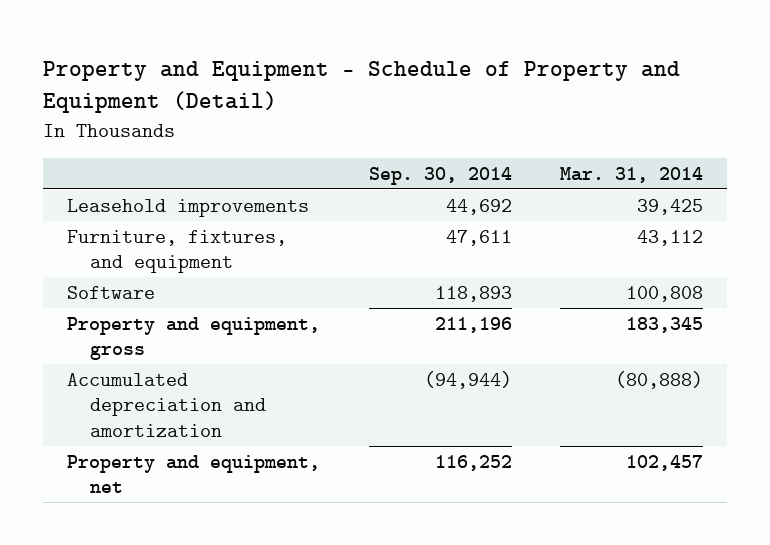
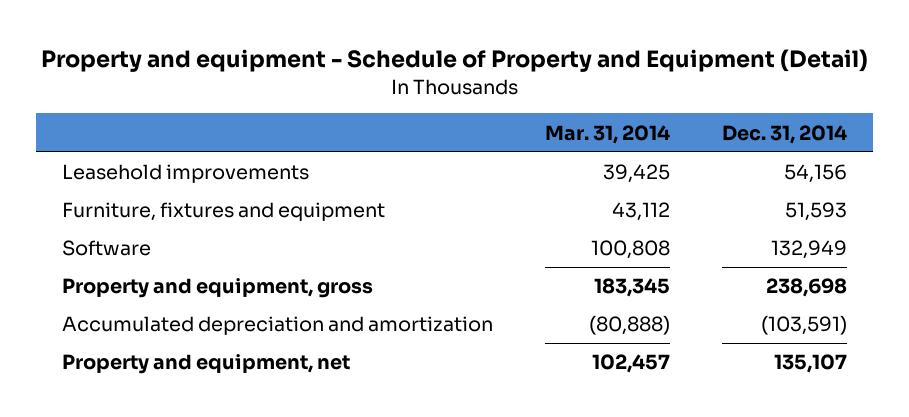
[43,60,681,114] Property and Equipment - Schedule of Property and Equipment (Detail) -> [40,49,868,73] Property and equipment - Schedule of Property and Equipment (Detail)
[368,166,512,185] Sep. 30, 2014 -> none
none -> [721,124,847,144] Dec. 31, 2014
[67,229,288,274] Furniture, fixtures, and equipment -> [62,202,386,222] Furniture, fixtures and equipment

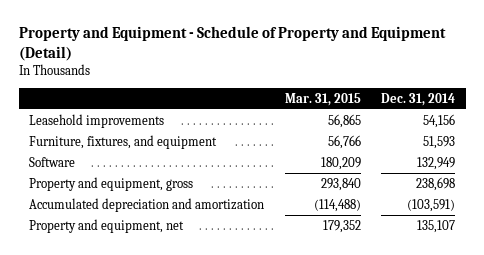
[40,49,868,73] Property and equipment - Schedule of Property and Equipment (Detail) -> [18,26,446,62] Property and Equipment - Schedule of Property and Equipment (Detail)
[545,124,671,144] Mar. 31, 2014 -> none
none -> [284,92,361,106] Mar. 31, 2015
[62,202,386,222] Furniture, fixtures and equipment -> [29,134,218,149] Furniture, fixtures, and equipment

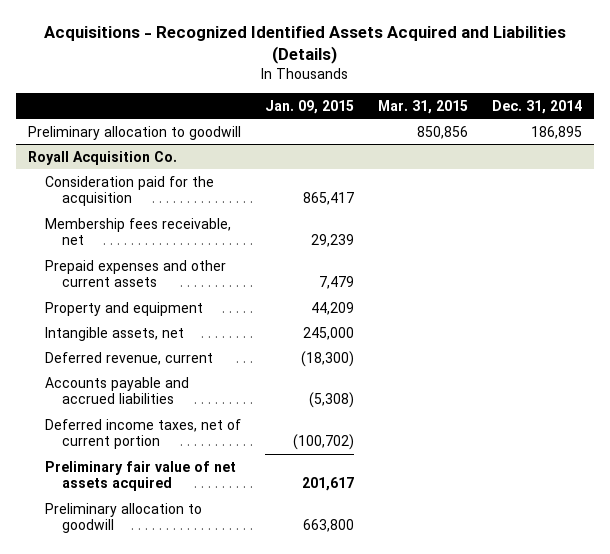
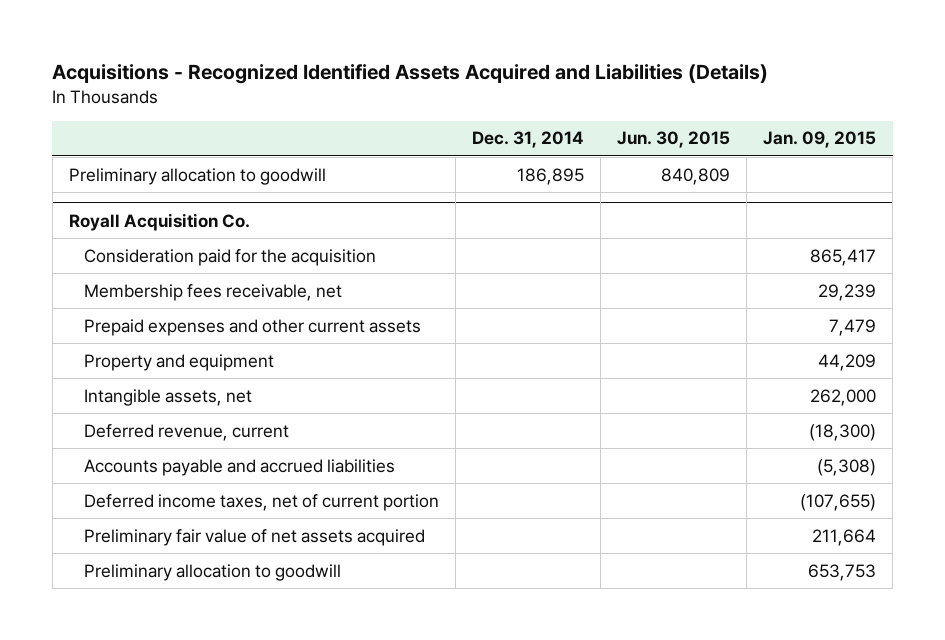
[378,99,469,114] Mar. 31, 2015 -> none
none -> [617,131,731,149] Jun. 30, 2015
[302,326,354,340] 245,000 -> [810,388,877,406] 262,000
[292,434,354,451] (100,702) -> [800,493,877,511] (107,655)
[301,477,354,492] 201,617 -> [812,528,877,546] 211,664
[302,519,354,533] 663,800 -> [808,563,877,581] 653,753

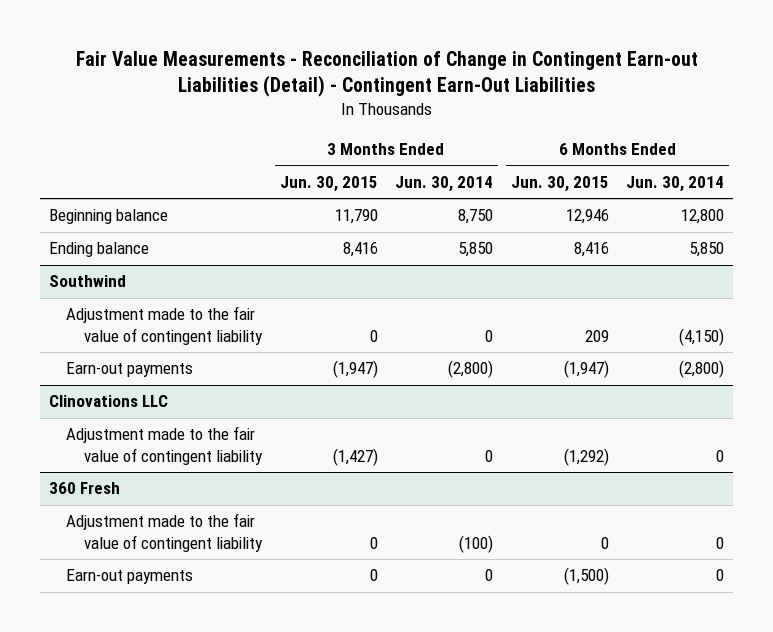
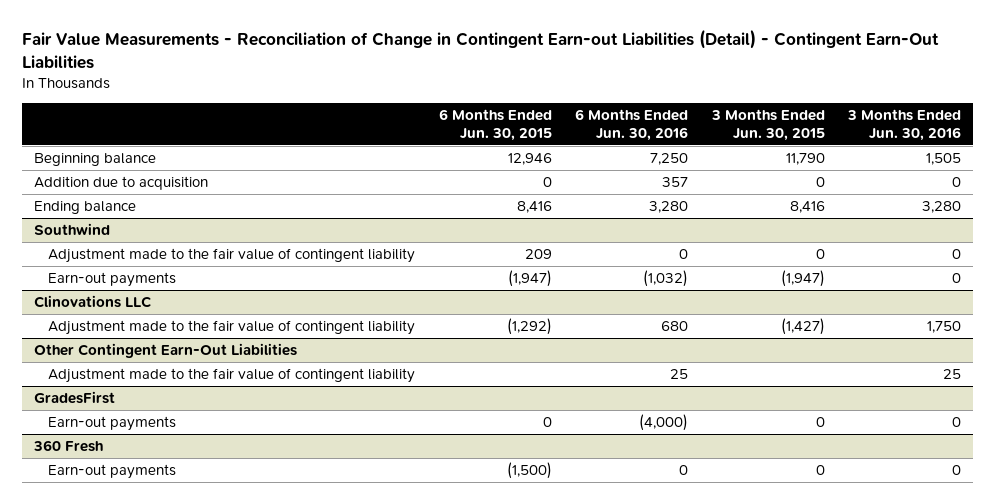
[395,175,494,192] Jun. 30, 2014 -> none
[626,175,725,192] Jun. 30, 2014 -> none
none -> [575,109,689,141] 6 Months Ended Jun. 30, 2016
none -> [847,109,962,141] 3 Months Ended Jun. 30, 2016
none -> [34,175,209,190] Addition due to acquisition
none -> [34,342,298,358] Other Contingent Earn-Out Liabilities
none -> [47,367,415,383] Adjustment made to the fair value of contingent liability
none -> [34,390,116,404] GradesFirst
none -> [47,415,176,431] Earn-out payments
[66,513,263,552] Adjustment made to the fair value of contingent liability -> none

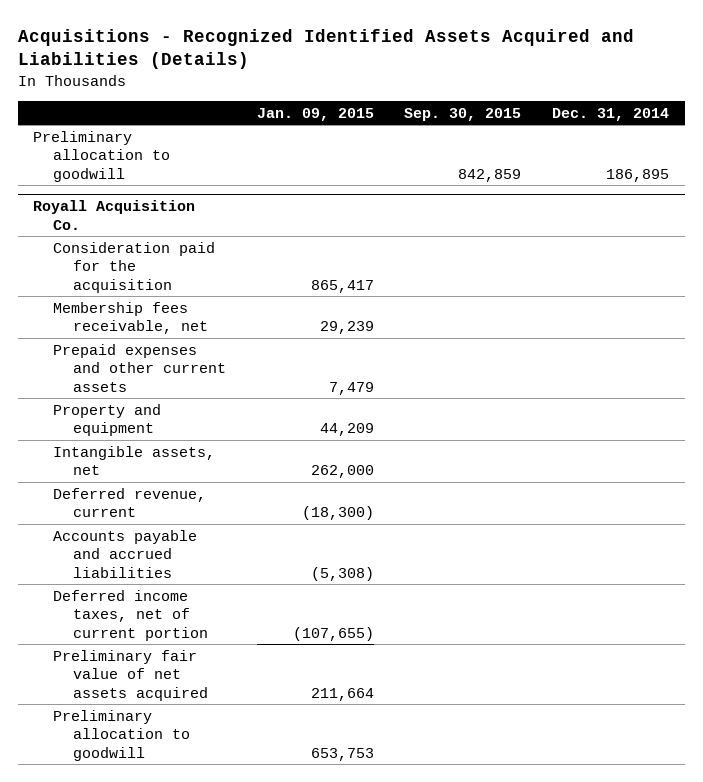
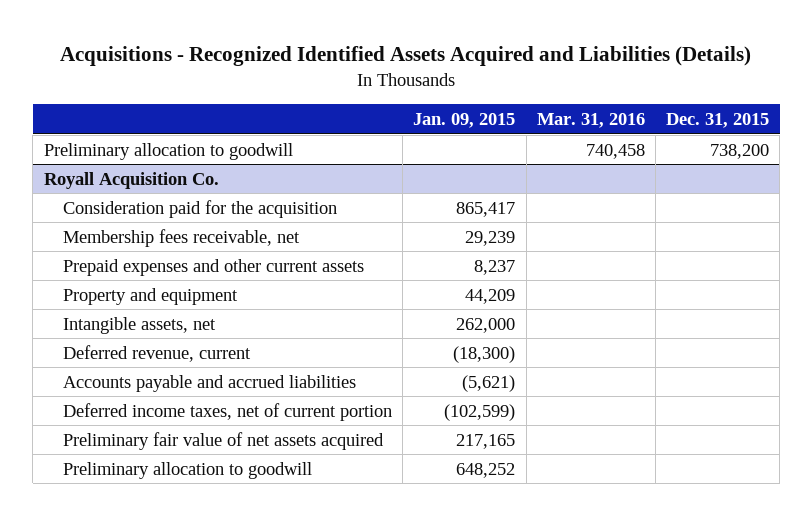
[404,107,522,121] Sep. 30, 2015 -> none
[552,107,670,121] Dec. 31, 2014 -> none
none -> [536,112,645,128] Mar. 31, 2016
none -> [665,112,769,128] Dec. 31, 2015
[328,382,374,396] 7,479 -> [474,259,516,275] 8,237
[310,567,374,582] (5,308) -> [462,374,516,392] (5,621)
[292,627,374,642] (107,655) -> [444,403,516,421] (102,599)
[310,688,374,702] 211,664 -> [456,433,516,449] 217,165
[310,748,374,762] 653,753 -> [456,462,516,478] 648,252

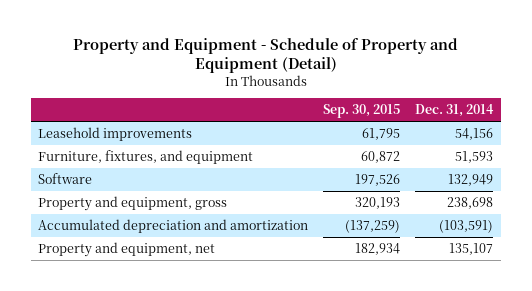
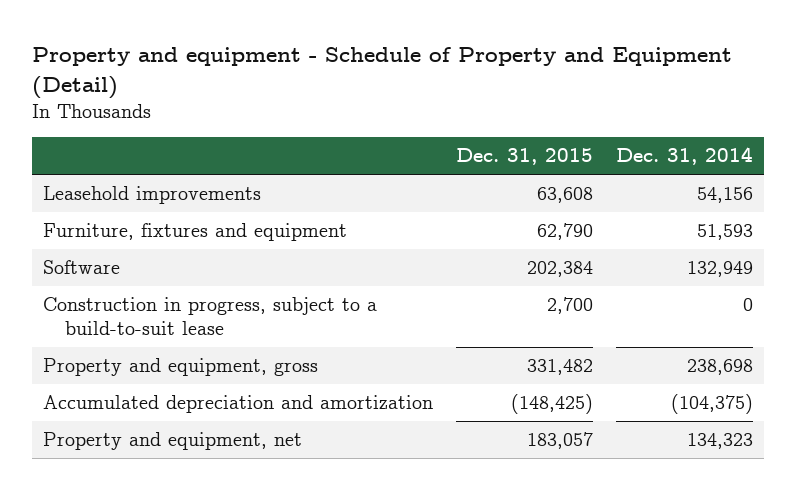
[72,37,458,74] Property and Equipment - Schedule of Property and Equipment (Detail) -> [31,46,732,99] Property and equipment - Schedule of Property and Equipment (Detail)
[323,104,401,119] Sep. 30, 2015 -> none
none -> [456,148,594,166] Dec. 31, 2015
[38,150,254,165] Furniture, fixtures, and equipment -> [43,223,348,242] Furniture, fixtures and equipment
none -> [43,297,378,335] Construction in progress, subject to a build-to-suit lease
[439,220,494,234] (103,591) -> [670,394,753,415] (104,375)
[449,243,494,256] 135,107 -> [686,433,753,450] 134,323

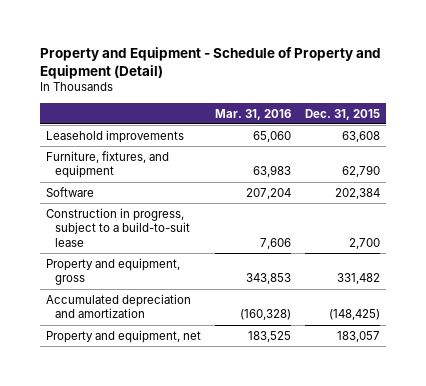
[31,46,732,99] Property and equipment - Schedule of Property and Equipment (Detail) -> [39,46,381,79] Property and Equipment - Schedule of Property and Equipment (Detail)
[615,147,753,166] Dec. 31, 2014 -> none
none -> [214,108,291,120] Mar. 31, 2016
[43,223,348,242] Furniture, fixtures and equipment -> [46,150,170,179] Furniture, fixtures, and equipment

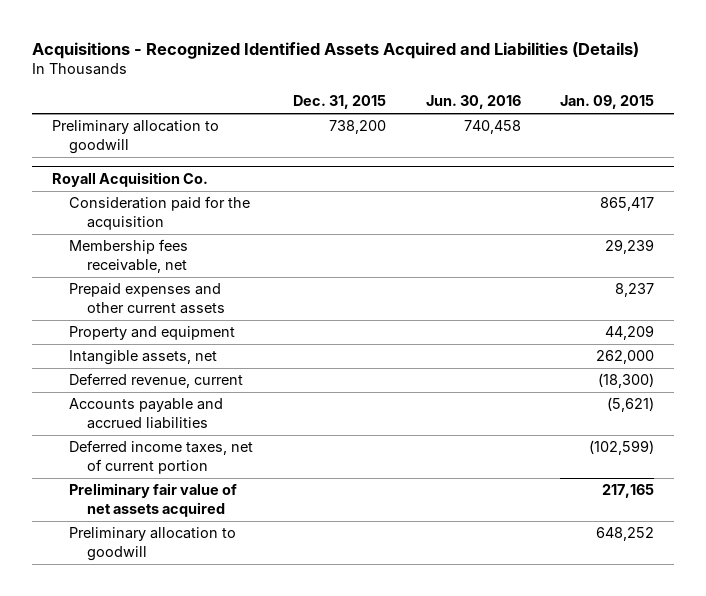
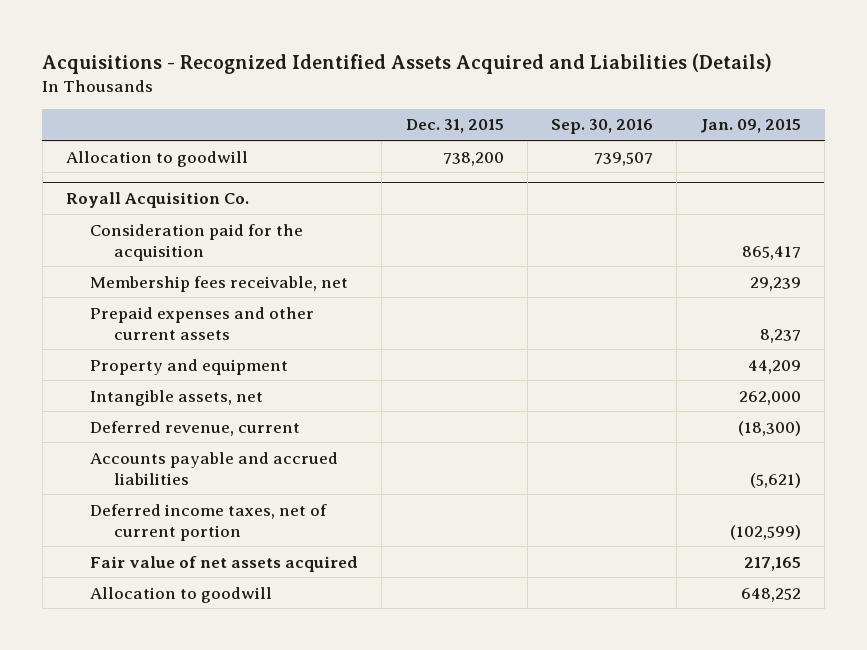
[425,95,521,110] Jun. 30, 2016 -> none
none -> [550,119,653,135] Sep. 30, 2016
[52,120,220,155] Preliminary allocation to goodwill -> [65,150,248,167] Allocation to goodwill
[69,483,238,518] Preliminary fair value of net assets acquired -> [90,555,359,572] Fair value of net assets acquired
[69,527,237,562] Preliminary allocation to goodwill -> [90,586,273,603] Allocation to goodwill

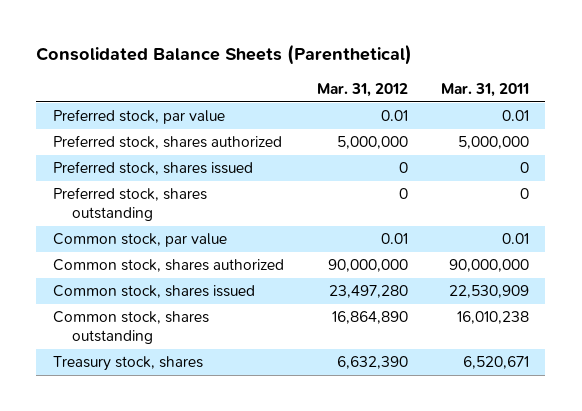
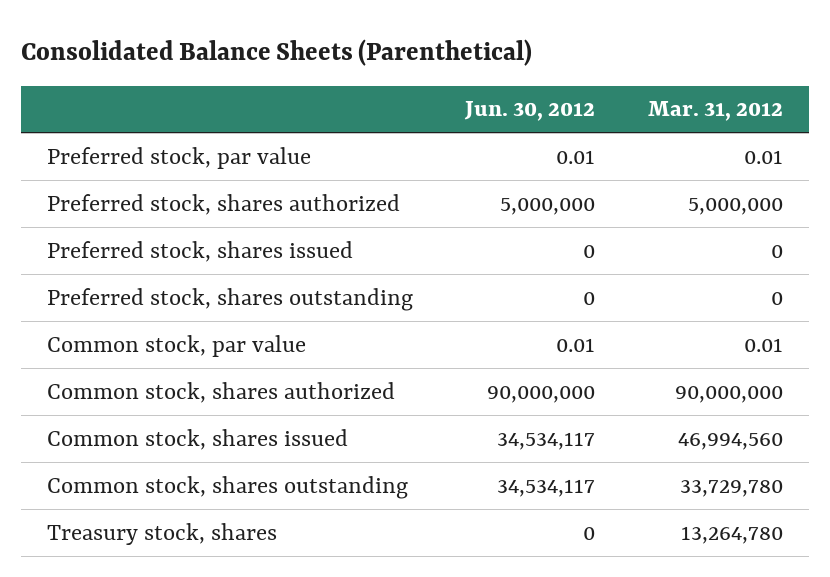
[440,83,529,98] Mar. 31, 2011 -> none
none -> [464,101,596,122] Jun. 30, 2012
[328,285,408,299] 23,497,280 -> [677,432,783,450] 46,994,560
[331,311,408,325] 16,864,890 -> [679,479,783,497] 33,729,780
[336,356,408,370] 6,632,390 -> [680,525,783,544] 13,264,780

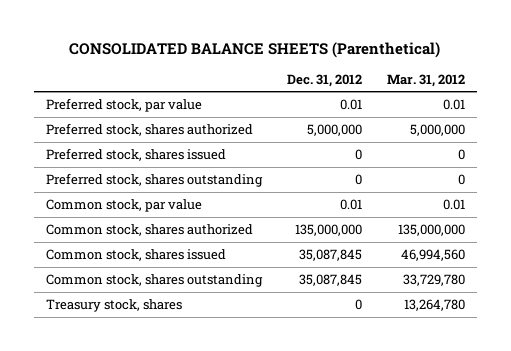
[21,39,533,67] Consolidated Balance Sheets (Parenthetical) -> [69,41,441,58] CONSOLIDATED BALANCE SHEETS (Parenthetical)
[464,101,596,122] Jun. 30, 2012 -> none
none -> [286,73,362,87] Dec. 31, 2012
[674,385,783,403] 90,000,000 -> [397,223,465,236] 135,000,000

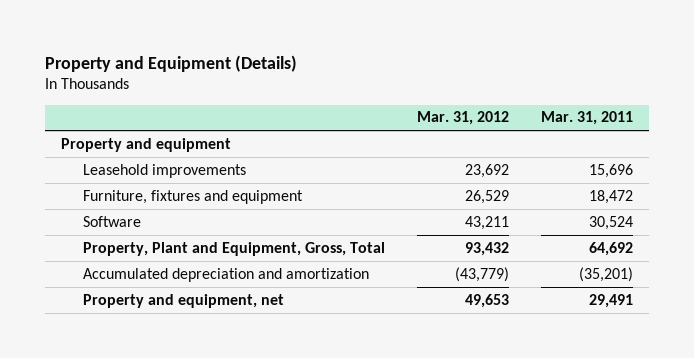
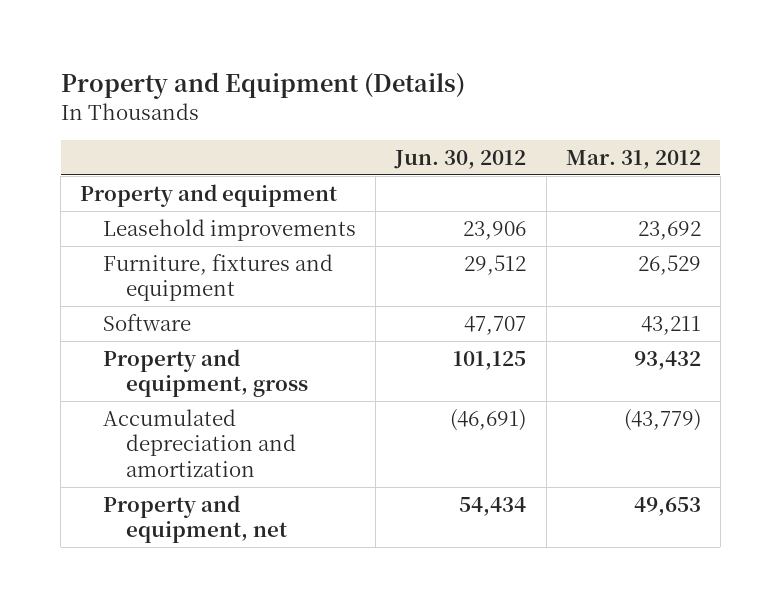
[541,111,634,126] Mar. 31, 2011 -> none
none -> [394,150,527,170] Jun. 30, 2012
[82,241,385,256] Property, Plant and Equipment, Gross, Total -> [103,348,308,398] Property and equipment, gross

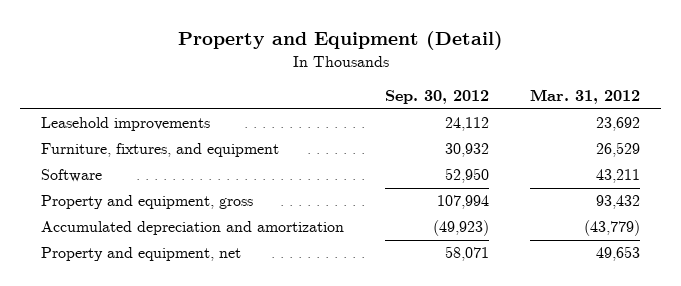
[60,72,465,100] Property and Equipment (Details) -> [177,31,503,51] Property and Equipment (Detail)
[394,150,527,170] Jun. 30, 2012 -> none
none -> [385,90,490,105] Sep. 30, 2012
[80,183,338,207] Property and equipment -> none
[103,253,334,302] Furniture, fixtures and equipment -> [40,143,279,158] Furniture, fixtures, and equipment

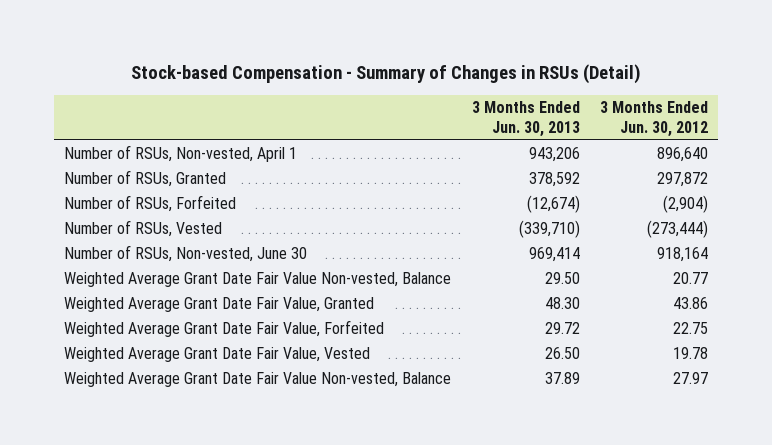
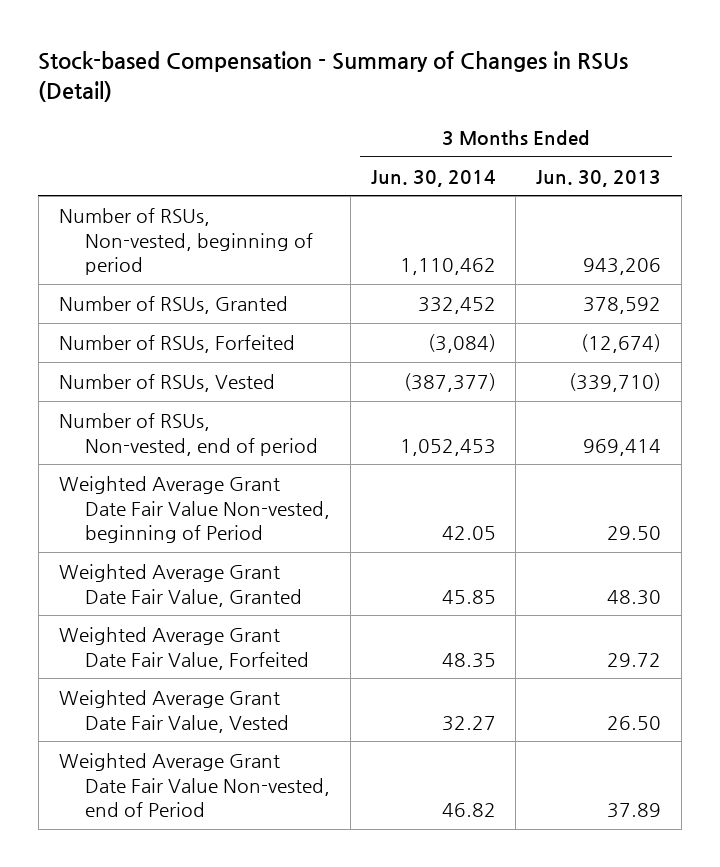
[600,100,709,137] 3 Months Ended Jun. 30, 2012 -> none
none -> [370,169,496,187] Jun. 30, 2014
[64,145,298,163] Number of RSUs, Non-vested, April 1 -> [58,208,313,276] Number of RSUs, Non-vested, beginning of period
[64,245,308,263] Number of RSUs, Non-vested, June 30 -> [58,413,318,456] Number of RSUs, Non-vested, end of period
[64,272,452,288] Weighted Average Grant Date Fair Value Non-vested, Balance -> [58,476,330,544] Weighted Average Grant Date Fair Value Non-vested, beginning of Period
[64,372,452,388] Weighted Average Grant Date Fair Value Non-vested, Balance -> [58,753,330,818] Weighted Average Grant Date Fair Value Non-vested, end of Period

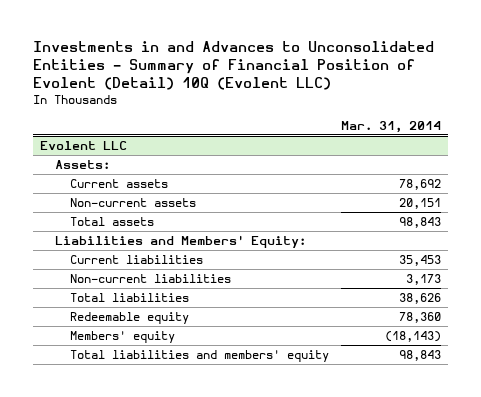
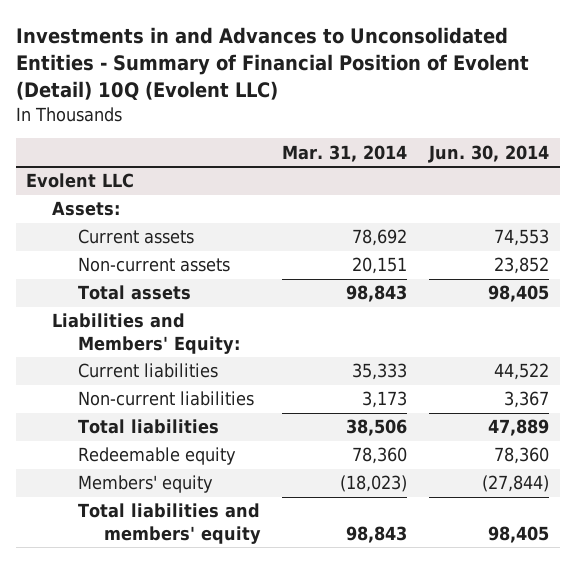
none -> [427,144,549,163] Jun. 30, 2014
[399,254,442,266] 35,453 -> [352,363,408,381] 35,333
[399,292,442,304] 38,626 -> [346,419,408,437] 38,506
[385,330,442,342] (18,143) -> [340,475,408,493] (18,023)

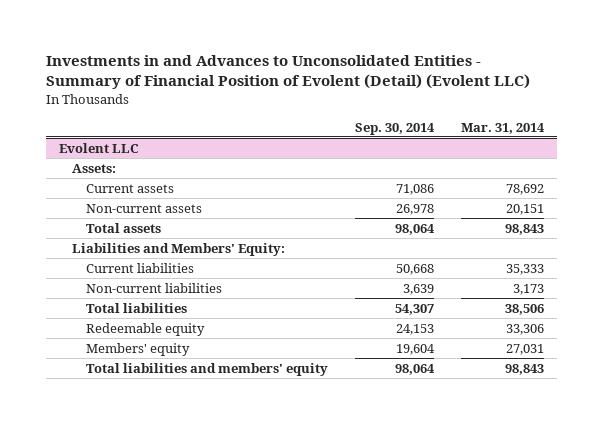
[15,26,529,101] Investments in and Advances to Unconsolidated Entities - Summary of Financial Position of Evolent (Detail) 10Q (Evolent LLC) -> [45,55,530,90] Investments in and Advances to Unconsolidated Entities - Summary of Financial Position of Evolent (Detail) (Evolent LLC)
[427,144,549,163] Jun. 30, 2014 -> none
none -> [354,122,435,135] Sep. 30, 2014
[352,447,408,465] 78,360 -> [505,323,544,335] 33,306
[340,475,408,493] (18,023) -> [505,343,544,355] 27,031

